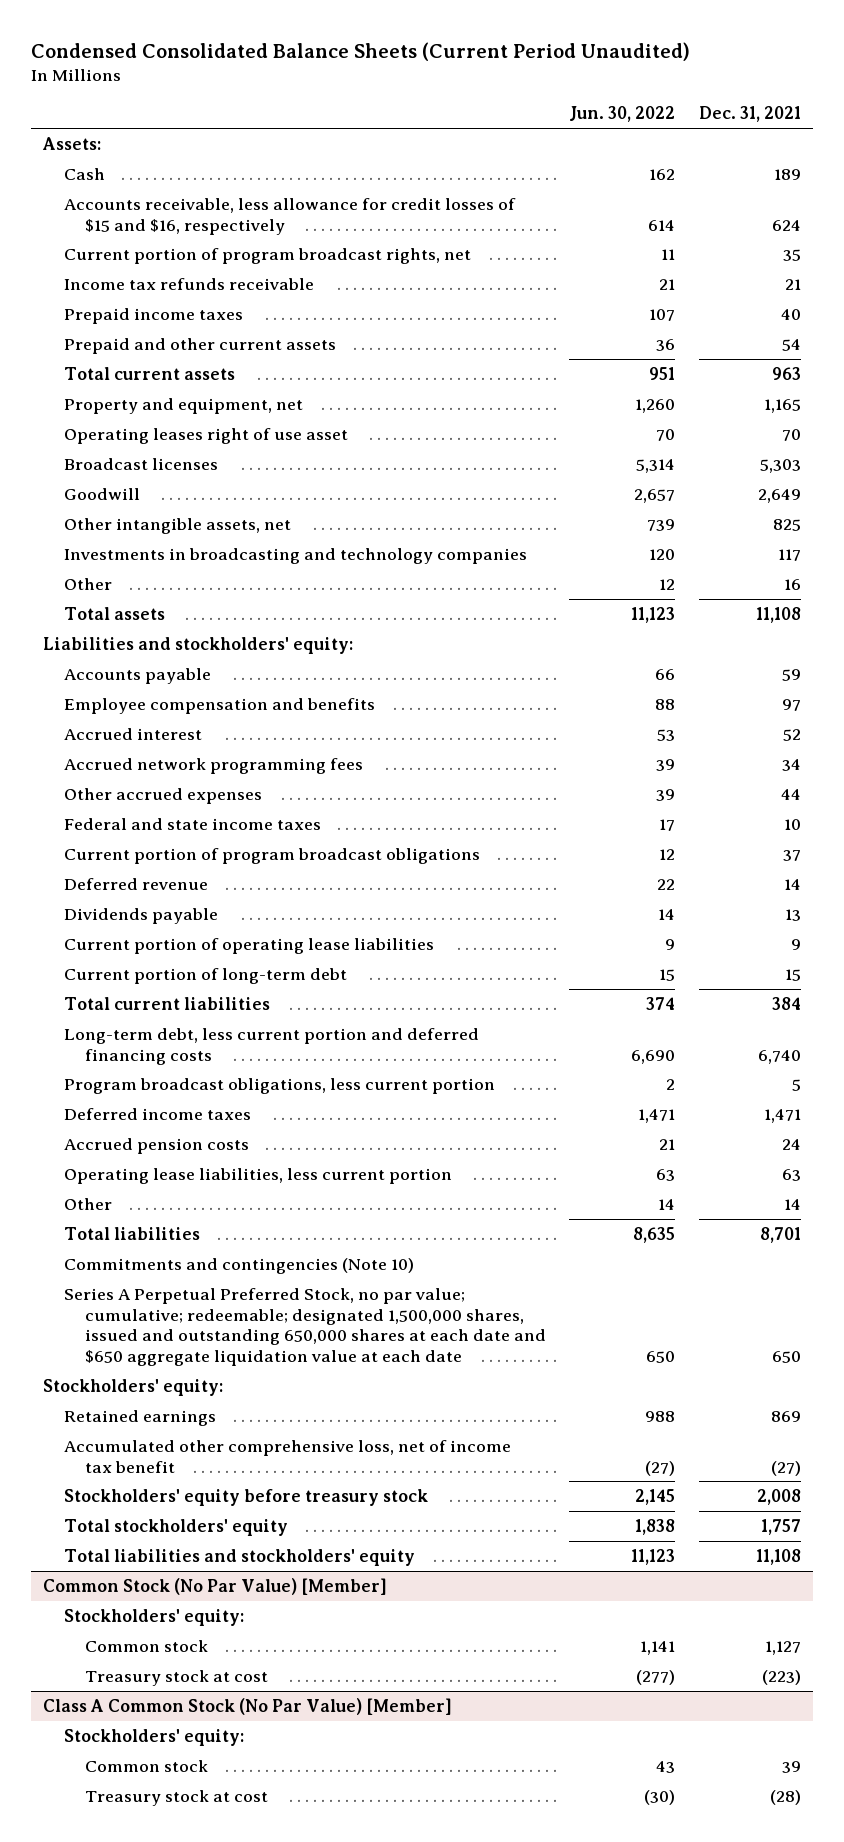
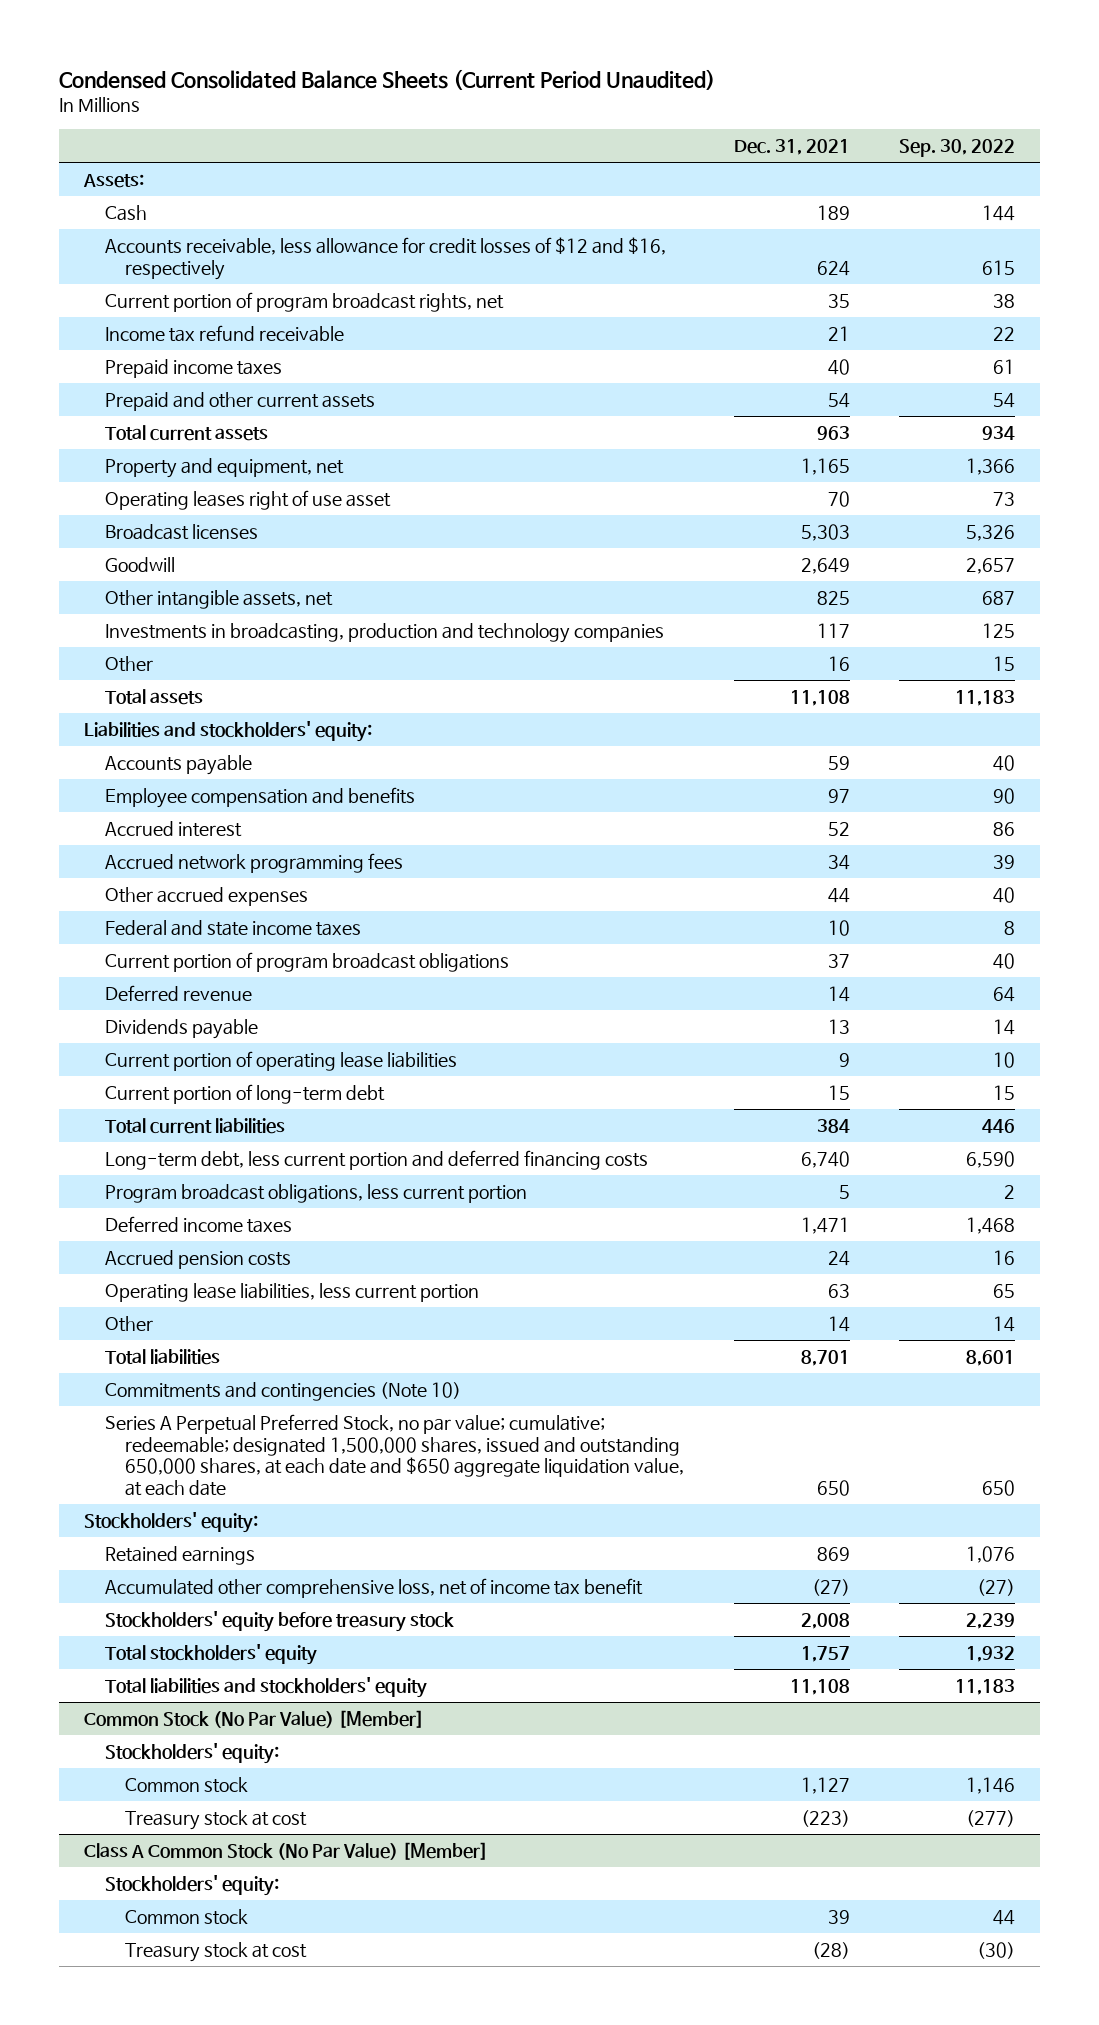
[569,106,676,123] Jun. 30, 2022 -> none
none -> [899,139,1016,158] Sep. 30, 2022
[63,197,516,235] Accounts receivable, less allowance for credit losses of $15 and $16, respectively -> [104,237,666,280] Accounts receivable, less allowance for credit losses of $12 and $16, respectively
[63,277,314,290] Income tax refunds receivable -> [104,325,344,343] Income tax refund receivable
[63,547,527,564] Investments in broadcasting and technology companies -> [104,623,664,644] Investments in broadcasting, production and technology companies
[63,1287,546,1367] Series A Perpetual Preferred Stock, no par value; cumulative; redeemable; designated 1,500,000 shares, issued and outstanding 650,000 shares at each date and $650 aggregate liquidation value at each date -> [104,1414,685,1497] Series A Perpetual Preferred Stock, no par value; cumulative; redeemable; designated 1,500,000 shares, issued and outstanding 650,000 shares, at each date and $650 aggregate liquidation value, at each date

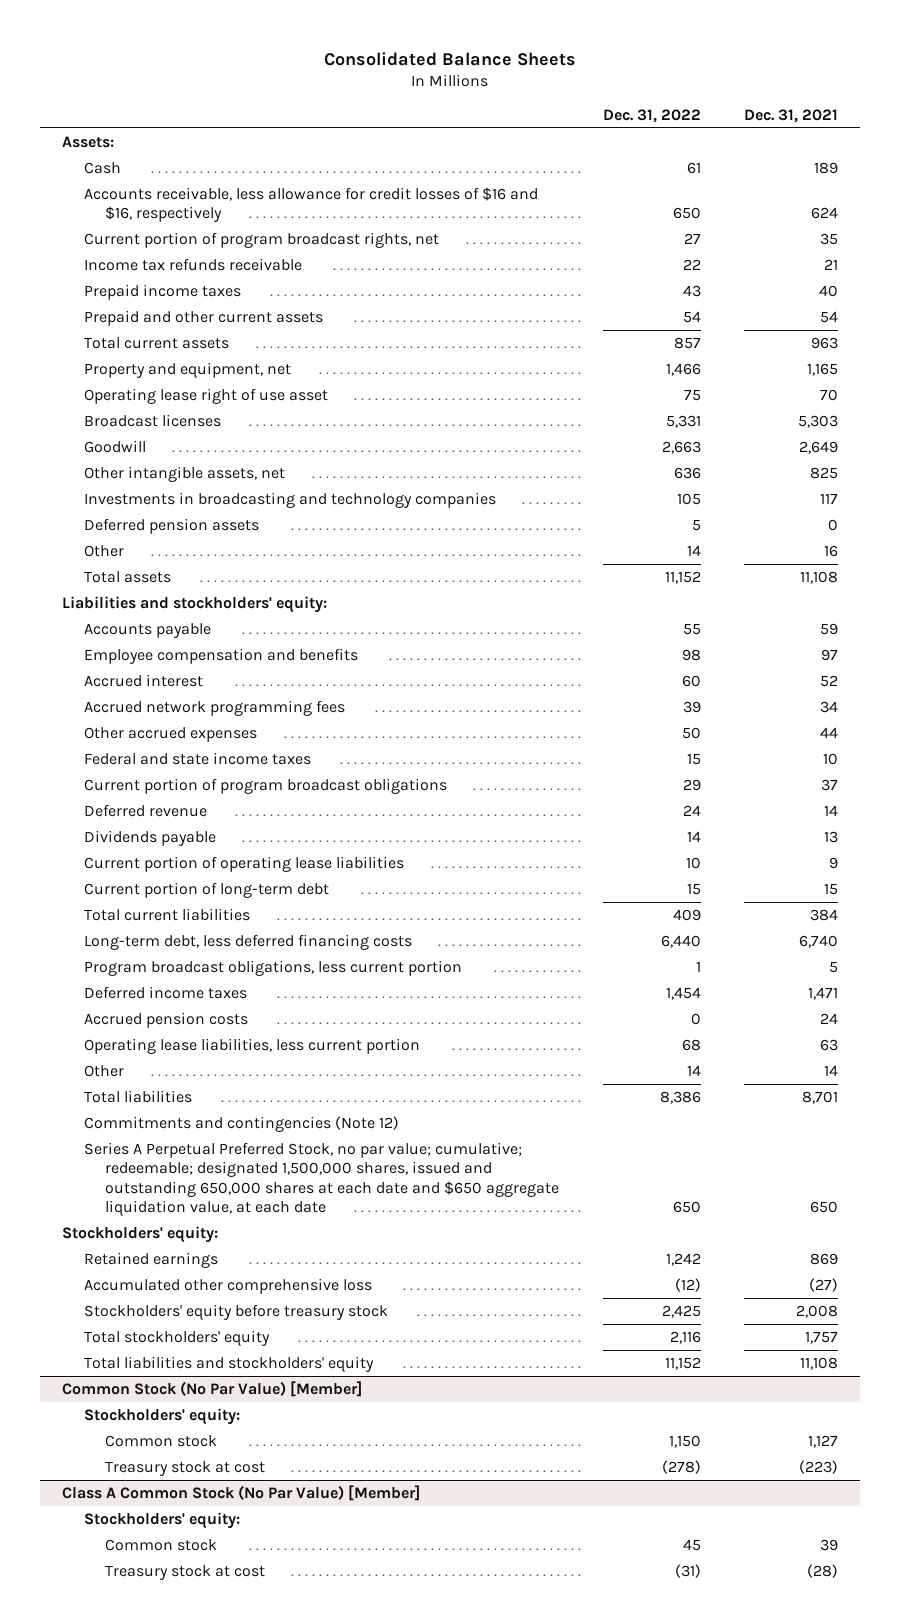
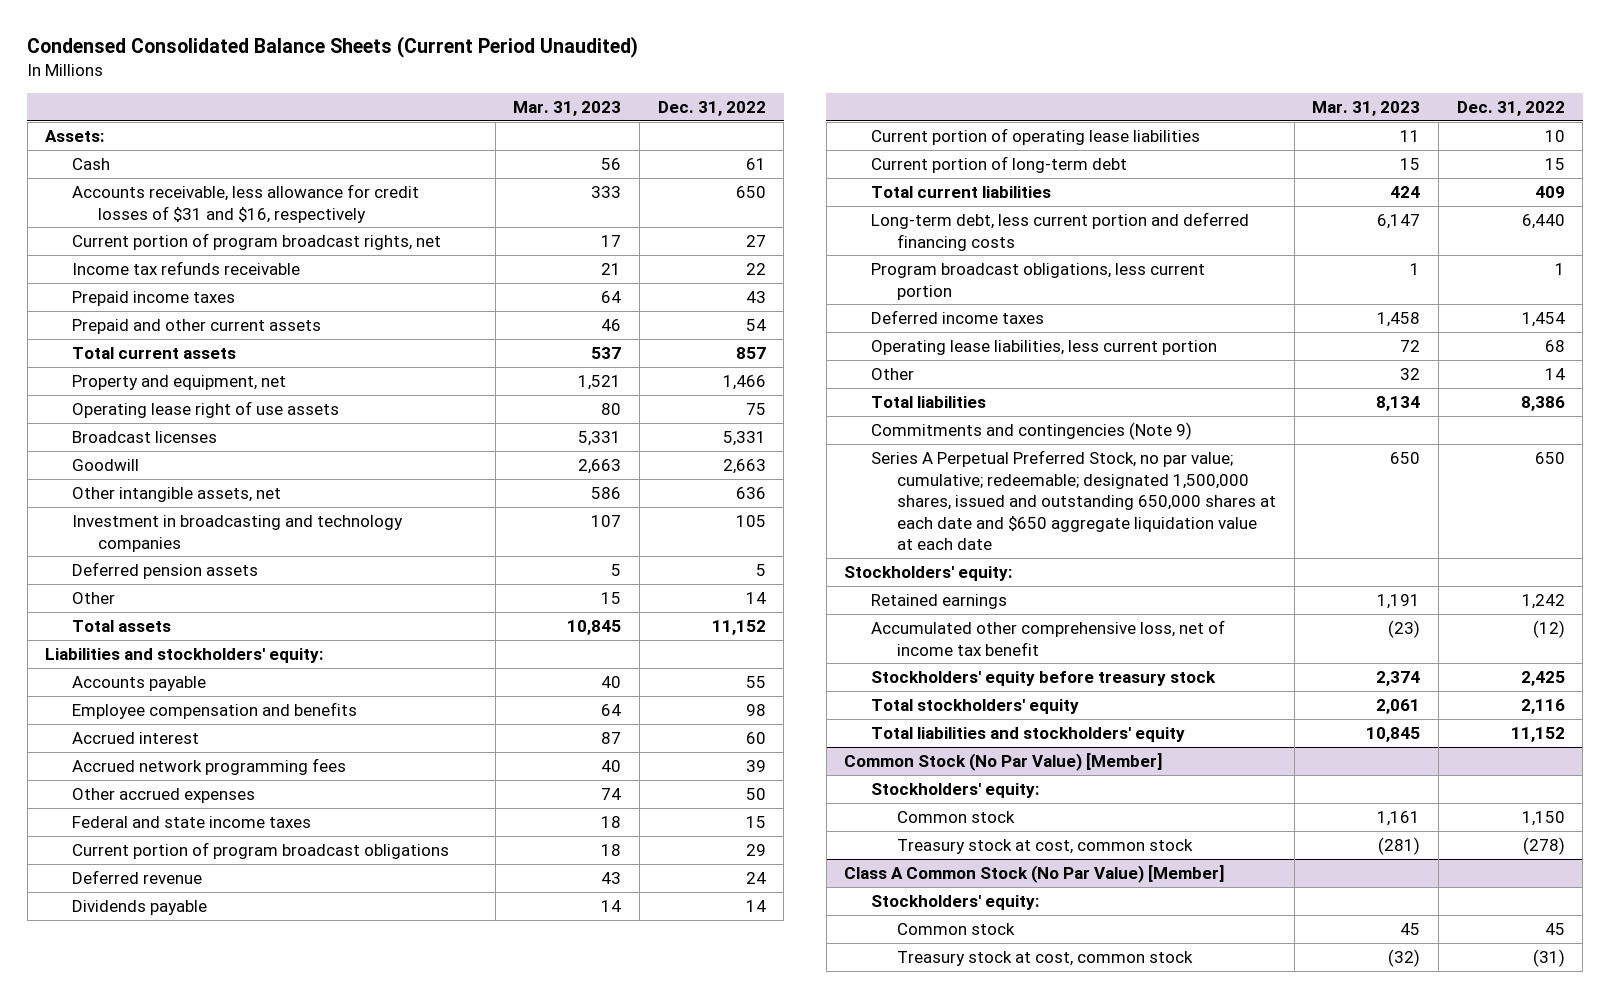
[323,51,576,66] Consolidated Balance Sheets -> [27,36,639,59] Condensed Consolidated Balance Sheets (Current Period Unaudited)
[744,108,839,123] Dec. 31, 2021 -> none
none -> [513,101,622,117] Mar. 31, 2023
[83,186,538,223] Accounts receivable, less allowance for credit losses of $16 and $16, respectively -> [71,183,419,223] Accounts receivable, less allowance for credit losses of $31 and $16, respectively
[83,387,328,404] Operating lease right of use asset -> [71,400,339,418] Operating lease right of use assets
[83,491,496,508] Investments in broadcasting and technology companies -> [71,514,403,552] Investment in broadcasting and technology companies
[83,933,412,950] Long-term debt, less deferred financing costs -> [870,211,1249,251] Long-term debt, less current portion and deferred financing costs
[83,1011,248,1028] Accrued pension costs -> none
[83,1115,399,1132] Commitments and contingencies (Note 12) -> [870,421,1192,440] Commitments and contingencies (Note 9)
[83,1141,560,1216] Series A Perpetual Preferred Stock, no par value; cumulative; redeemable; designated 1,500,000 shares, issued and outstanding 650,000 shares at each date and $650 aggregate liquidation value, at each date -> [870,449,1276,551] Series A Perpetual Preferred Stock, no par value; cumulative; redeemable; designated 1,500,000 shares, issued and outstanding 650,000 shares at each date and $650 aggregate liquidation value at each date
[83,1277,372,1294] Accumulated other comprehensive loss -> [870,619,1225,656] Accumulated other comprehensive loss, net of income tax benefit
[105,1460,266,1476] Treasury stock at cost -> [896,838,1193,854] Treasury stock at cost, common stock
[105,1564,266,1580] Treasury stock at cost -> [896,950,1193,966] Treasury stock at cost, common stock

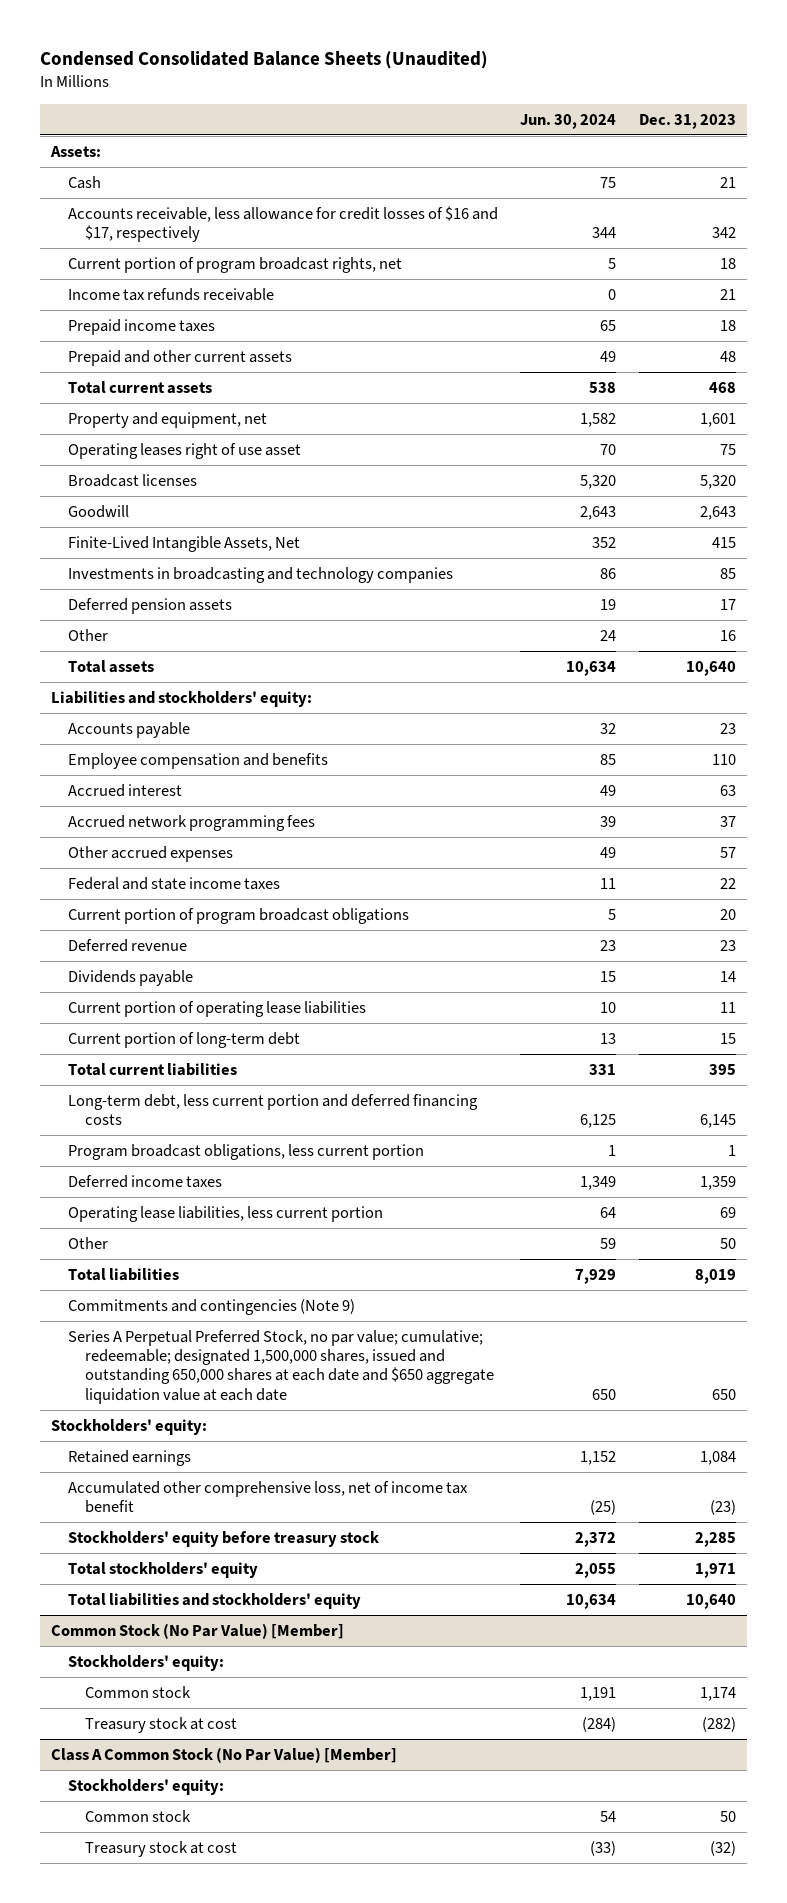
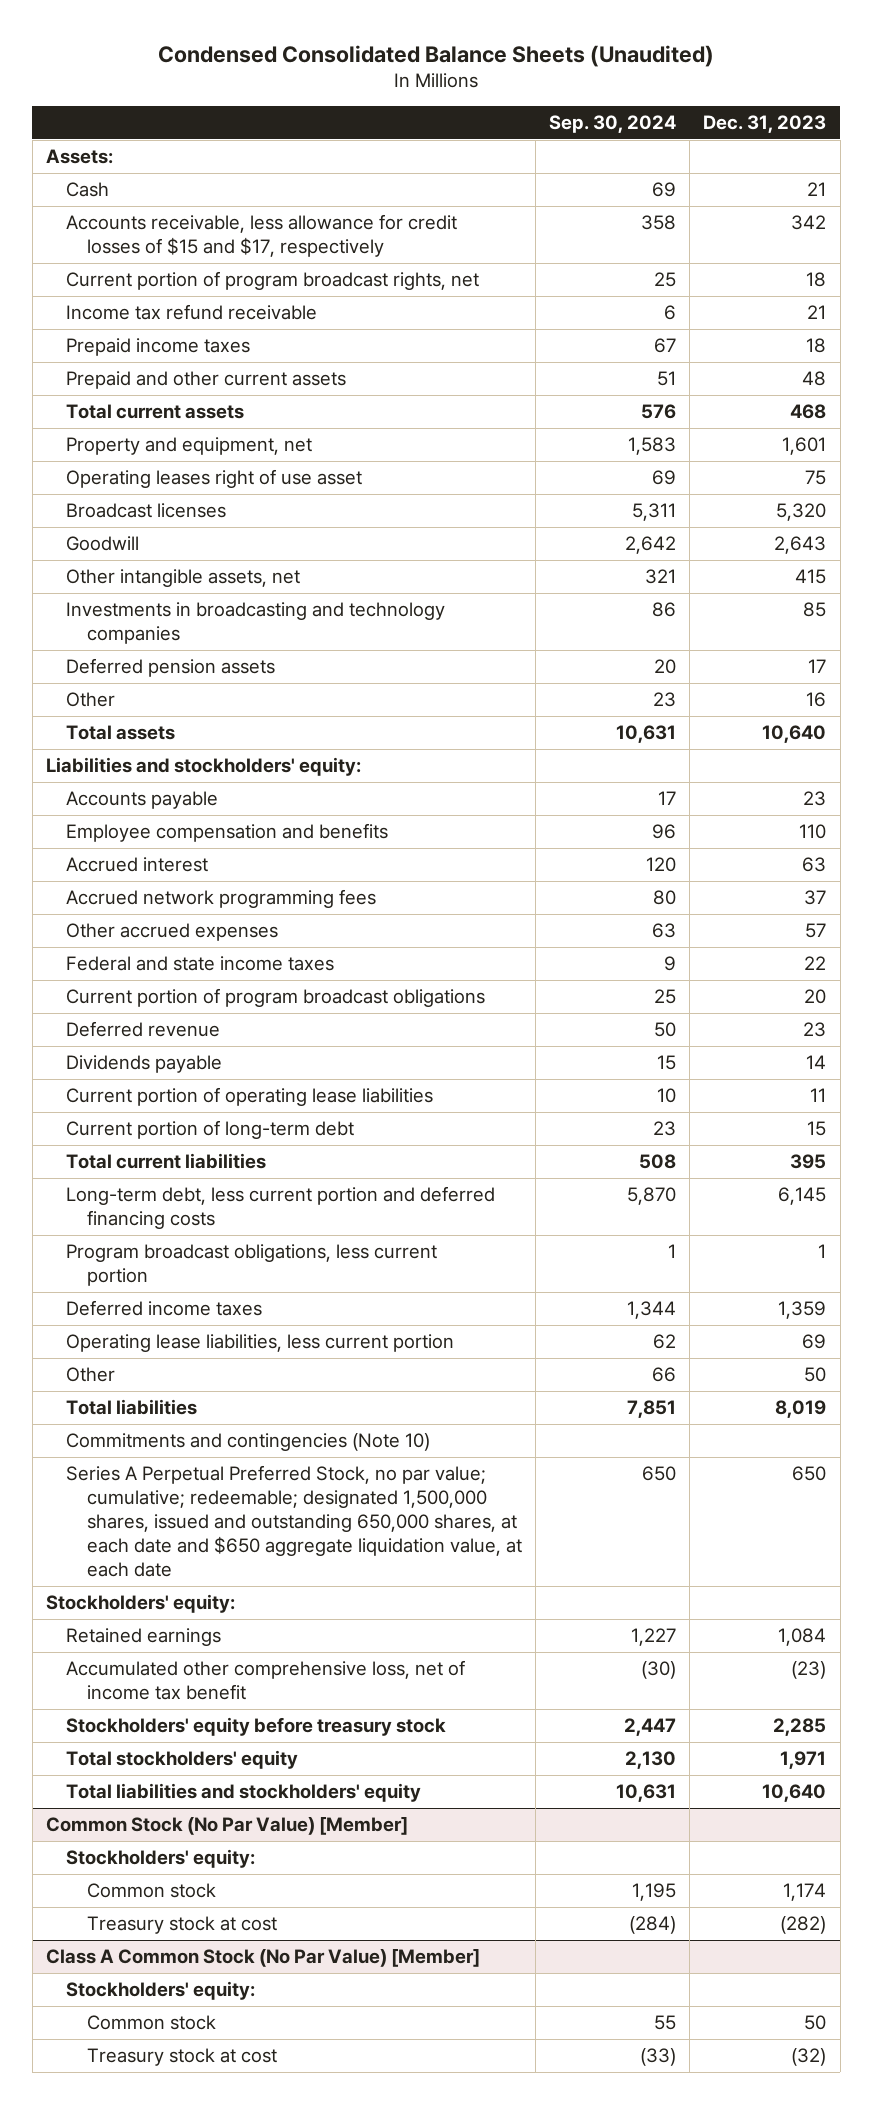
[520,113,617,129] Jun. 30, 2024 -> none
none -> [549,115,677,134] Sep. 30, 2024
[67,205,498,243] Accounts receivable, less allowance for credit losses of $16 and $17, respectively -> [66,214,458,258] Accounts receivable, less allowance for credit losses of $15 and $17, respectively
[67,287,274,301] Income tax refunds receivable -> [66,304,318,321] Income tax refund receivable
[67,535,300,552] Finite-Lived Intangible Assets, Net -> [66,569,301,588] Other intangible assets, net
[67,1298,355,1315] Commitments and contingencies (Note 9) -> [66,1433,431,1452] Commitments and contingencies (Note 10)
[67,1329,494,1404] Series A Perpetual Preferred Stock, no par value; cumulative; redeemable; designated 1,500,000 shares, issued and outstanding 650,000 shares at each date and $650 aggregate liquidation value at each date -> [66,1465,523,1578] Series A Perpetual Preferred Stock, no par value; cumulative; redeemable; designated 1,500,000 shares, issued and outstanding 650,000 shares, at each date and $650 aggregate liquidation value, at each date

